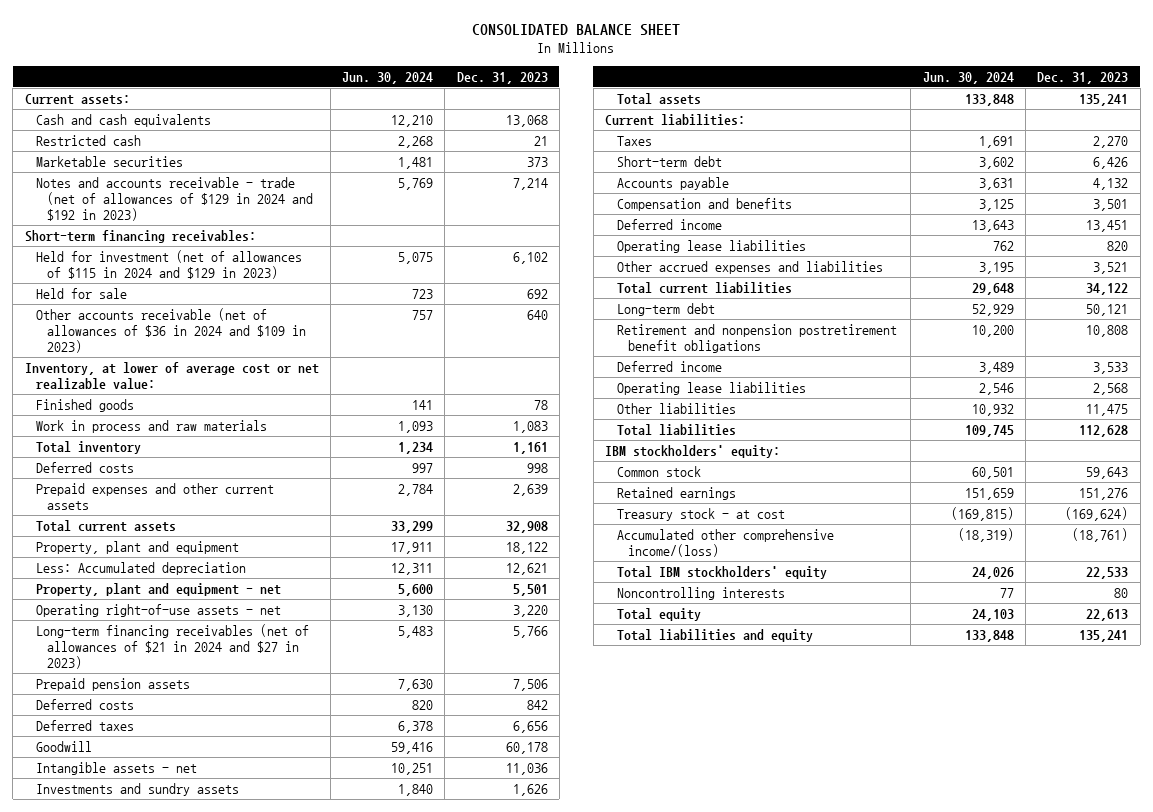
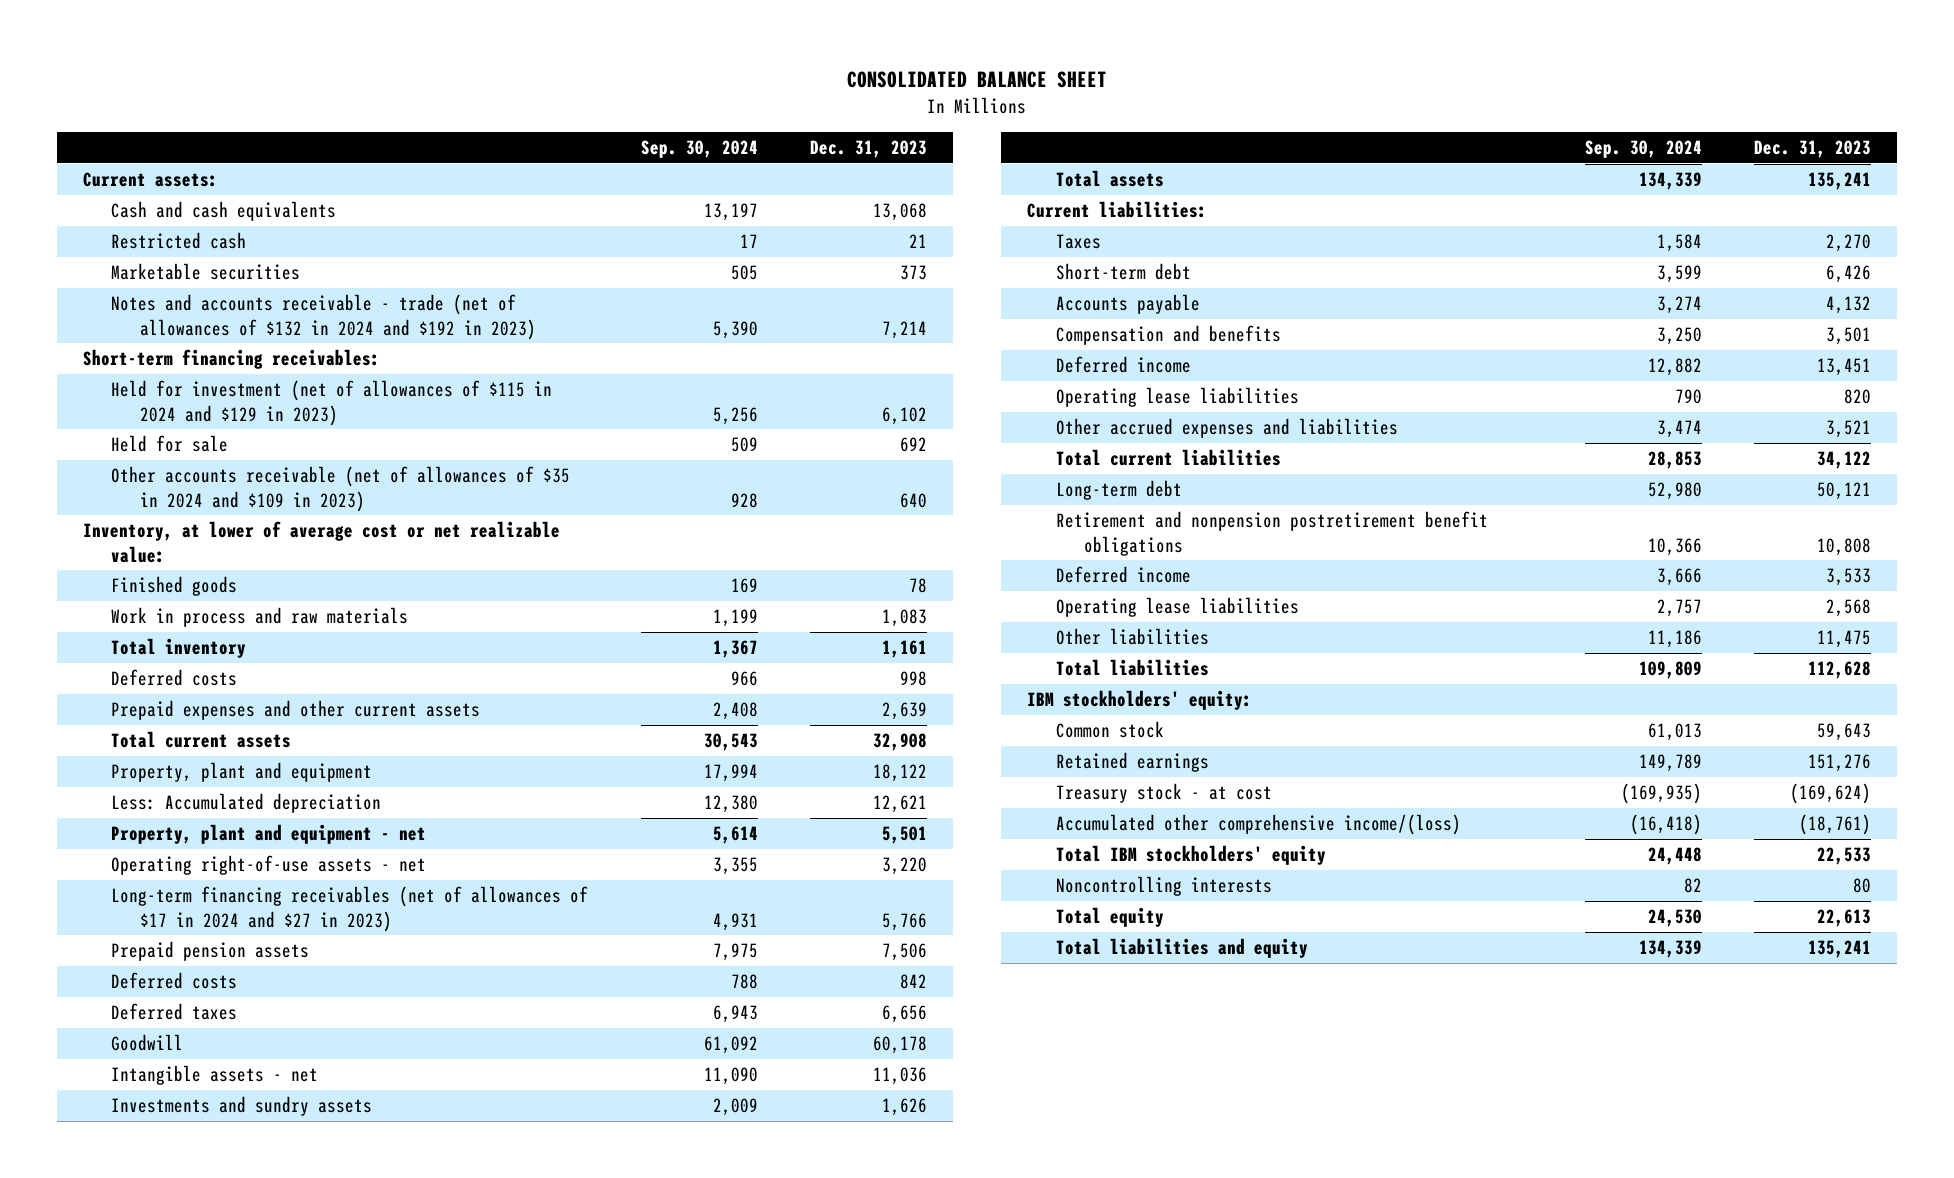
[342,71,434,84] Jun. 30, 2024 -> none
none -> [640,140,758,159] Sep. 30, 2024
[35,176,314,221] Notes and accounts receivable - trade (net of allowances of $129 in 2024 and $192 in 2023) -> [111,294,536,340] Notes and accounts receivable - trade (net of allowances of $132 in 2024 and $192 in 2023)
[35,307,307,353] Other accounts receivable (net of allowances of $36 in 2024 and $109 in 2023) -> [111,466,571,512] Other accounts receivable (net of allowances of $35 in 2024 and $109 in 2023)
[35,623,309,669] Long-term financing receivables (net of allowances of $21 in 2024 and $27 in 2023) -> [111,886,589,932] Long-term financing receivables (net of allowances of $17 in 2024 and $27 in 2023)

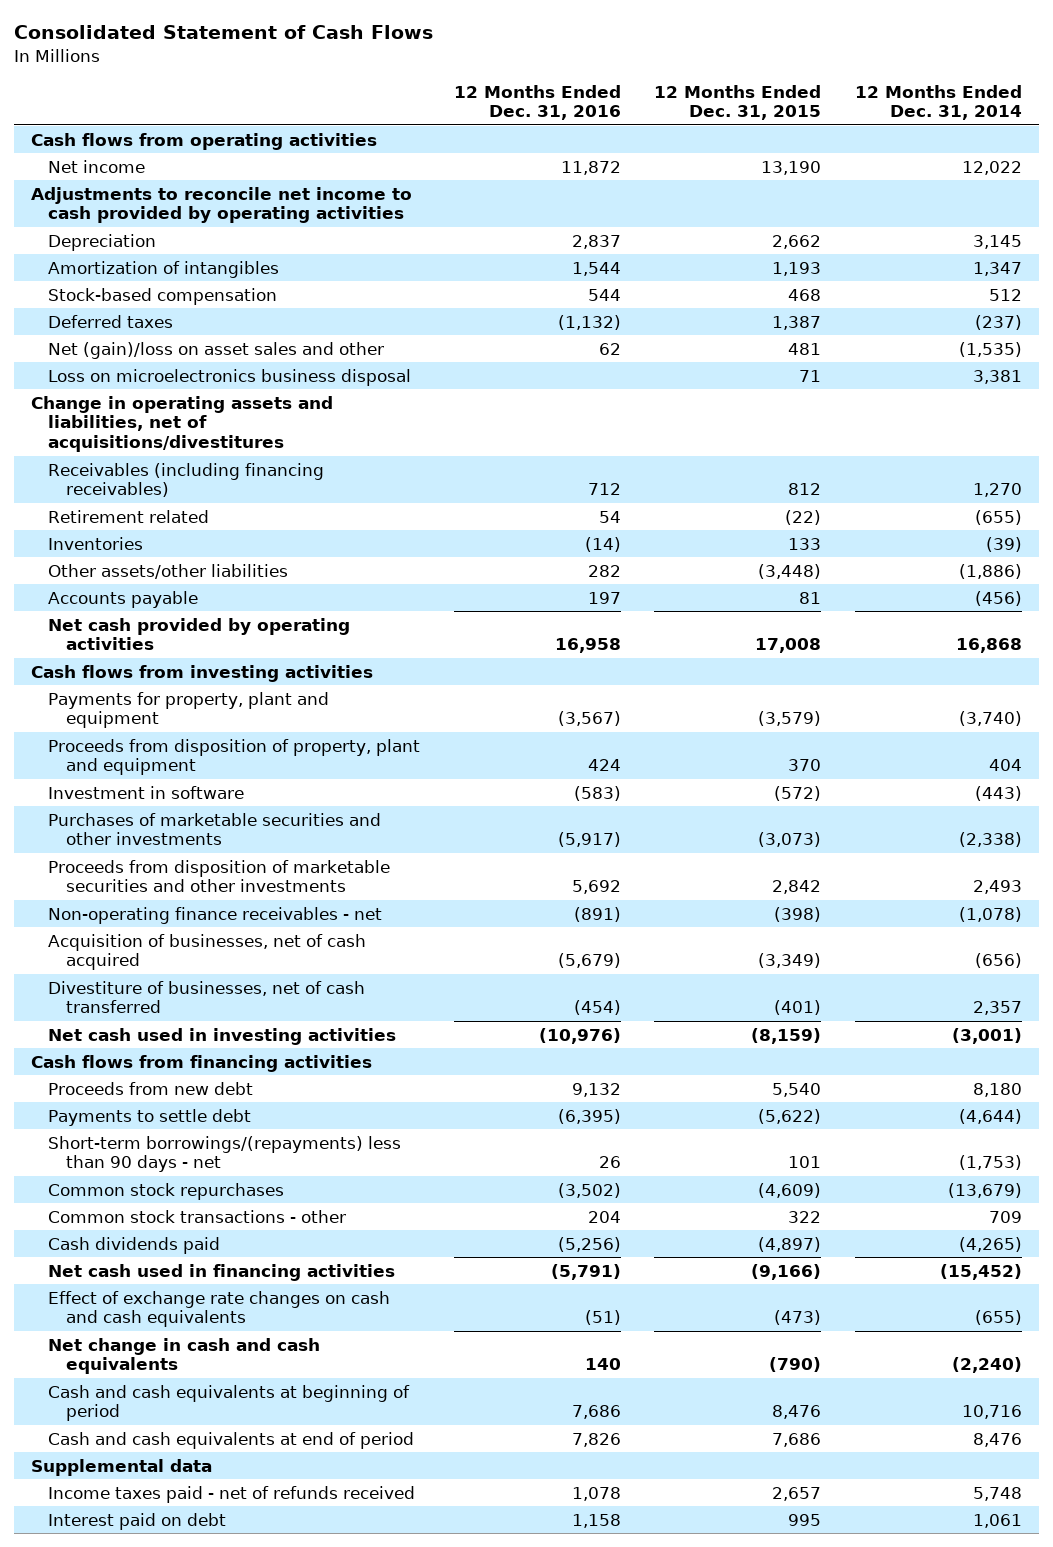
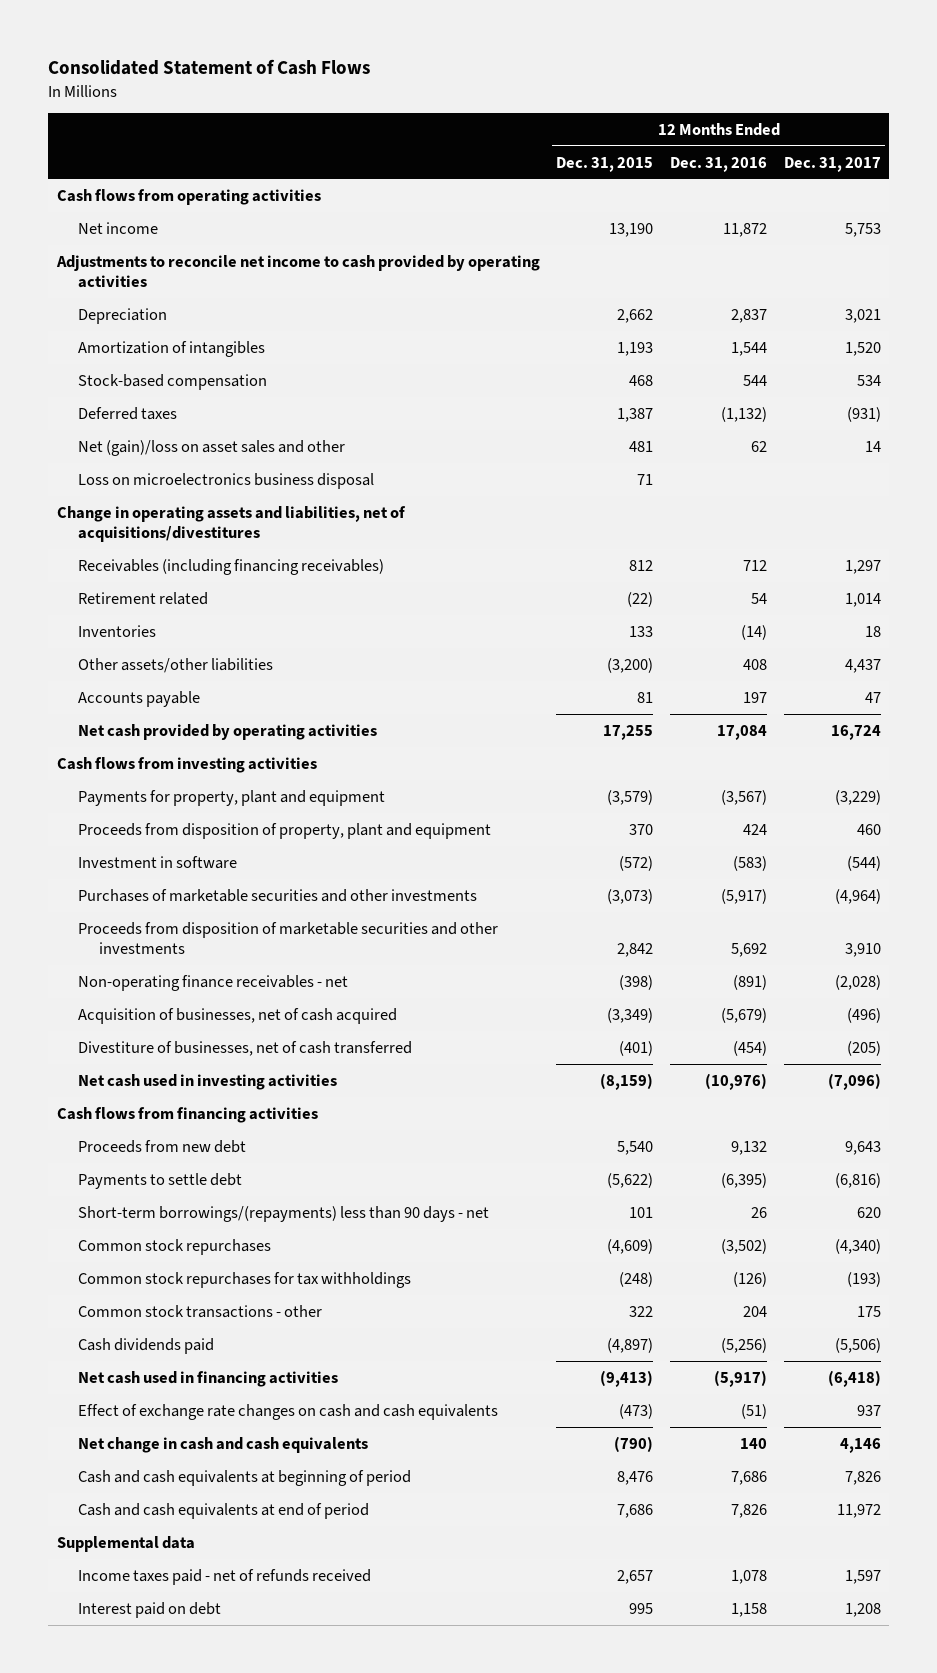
[855,84,1023,121] 12 Months Ended Dec. 31, 2014 -> none
none -> [783,156,881,172] Dec. 31, 2017
[587,564,621,577] 282 -> [743,658,768,670] 408
[758,563,822,579] (3,448) -> [607,657,654,673] (3,200)
[554,638,621,654] 16,958 -> [717,724,768,740] 17,084
[755,638,822,654] 17,008 -> [603,724,654,740] 17,255
none -> [77,1271,411,1288] Common stock repurchases for tax withholdings
[550,1263,621,1280] (5,791) -> [714,1369,768,1387] (5,917)
[751,1263,822,1280] (9,166) -> [600,1369,654,1387] (9,413)

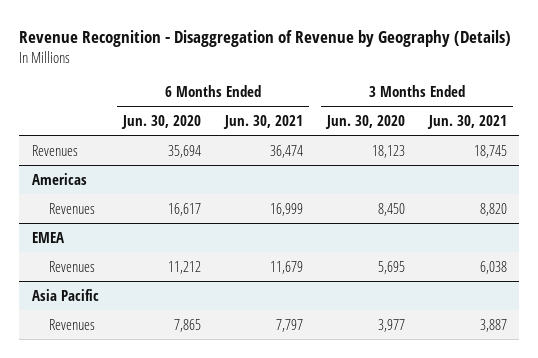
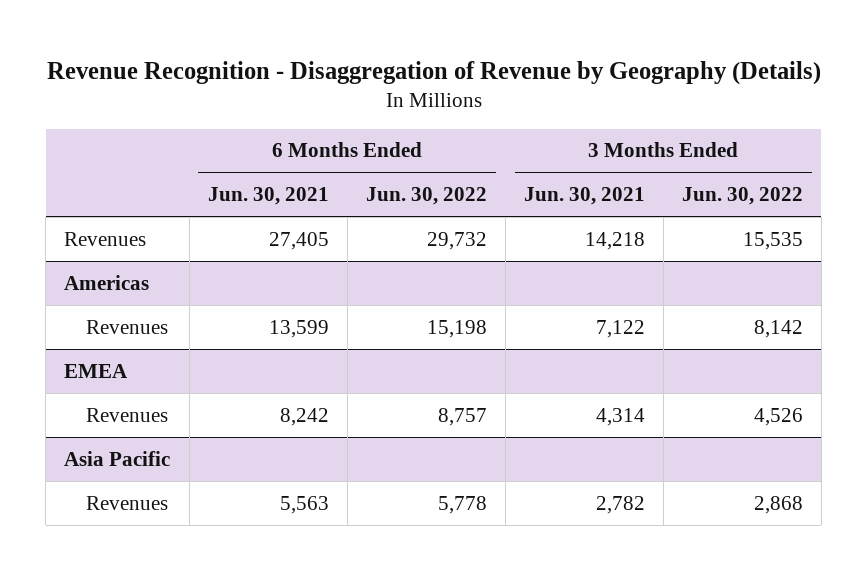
[120,115,201,130] Jun. 30, 2020 -> none
[324,115,405,130] Jun. 30, 2020 -> none
none -> [365,187,487,206] Jun. 30, 2022
none -> [681,187,803,206] Jun. 30, 2022
[269,144,303,158] 36,474 -> [268,231,329,250] 27,405
[473,144,507,158] 18,745 -> [584,231,645,250] 14,218
[269,202,303,216] 16,999 -> [268,319,329,338] 13,599
[479,202,507,216] 8,820 -> [595,319,645,338] 7,122
[269,260,303,274] 11,679 -> [279,407,329,426] 8,242
[479,260,507,274] 6,038 -> [595,407,645,426] 4,314
[275,318,303,332] 7,797 -> [279,495,329,514] 5,563
[479,318,507,332] 3,887 -> [595,495,645,514] 2,782

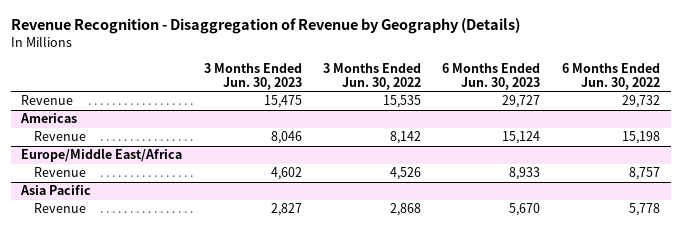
[207,187,329,206] Jun. 30, 2021 -> none
[523,187,645,206] Jun. 30, 2021 -> none
none -> [203,62,302,90] 3 Months Ended Jun. 30, 2023
none -> [442,62,541,90] 6 Months Ended Jun. 30, 2023
[64,231,147,246] Revenues -> [21,95,74,106] Revenue
[85,319,168,334] Revenues -> [33,131,86,142] Revenue
[64,363,129,378] EMEA -> [21,148,183,163] Europe/Middle East/Africa
[85,407,168,422] Revenues -> [33,167,86,178] Revenue
[85,495,168,510] Revenues -> [33,203,86,214] Revenue

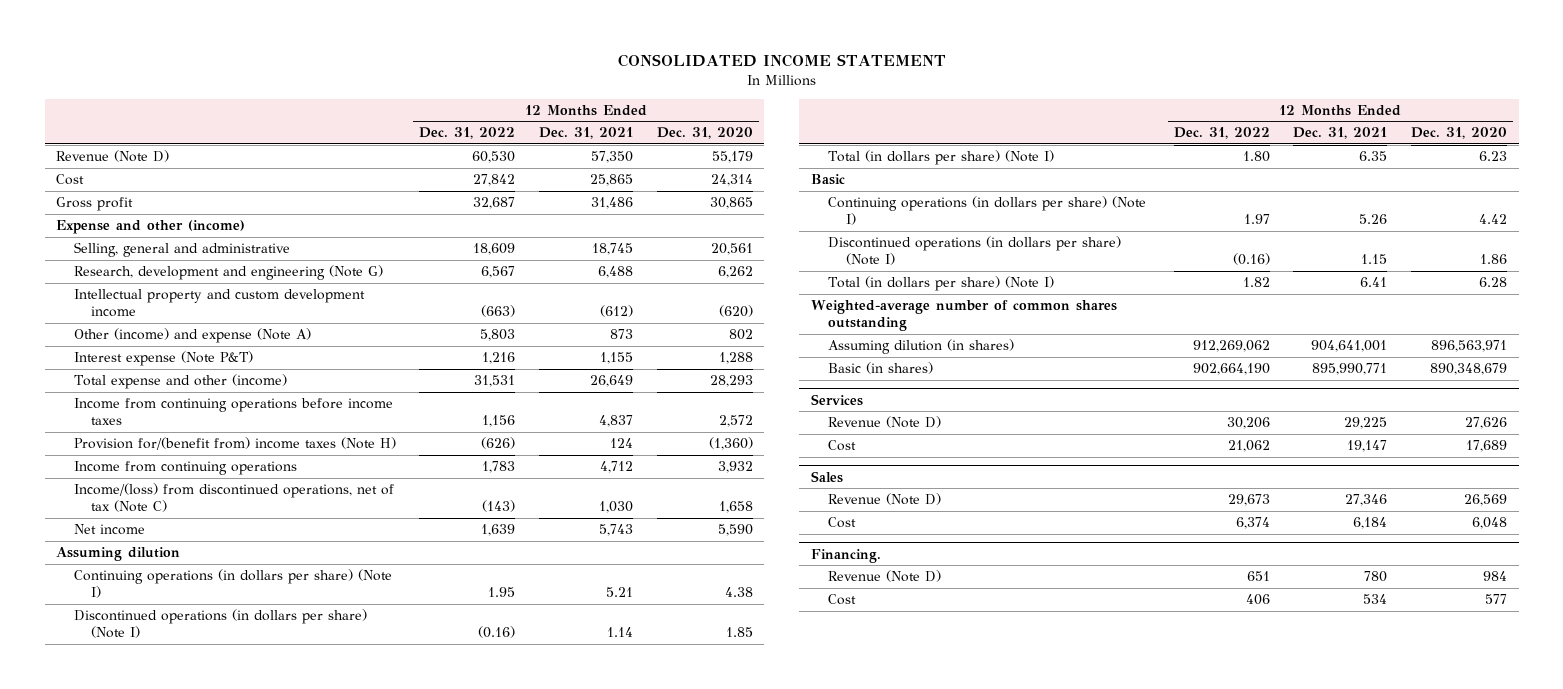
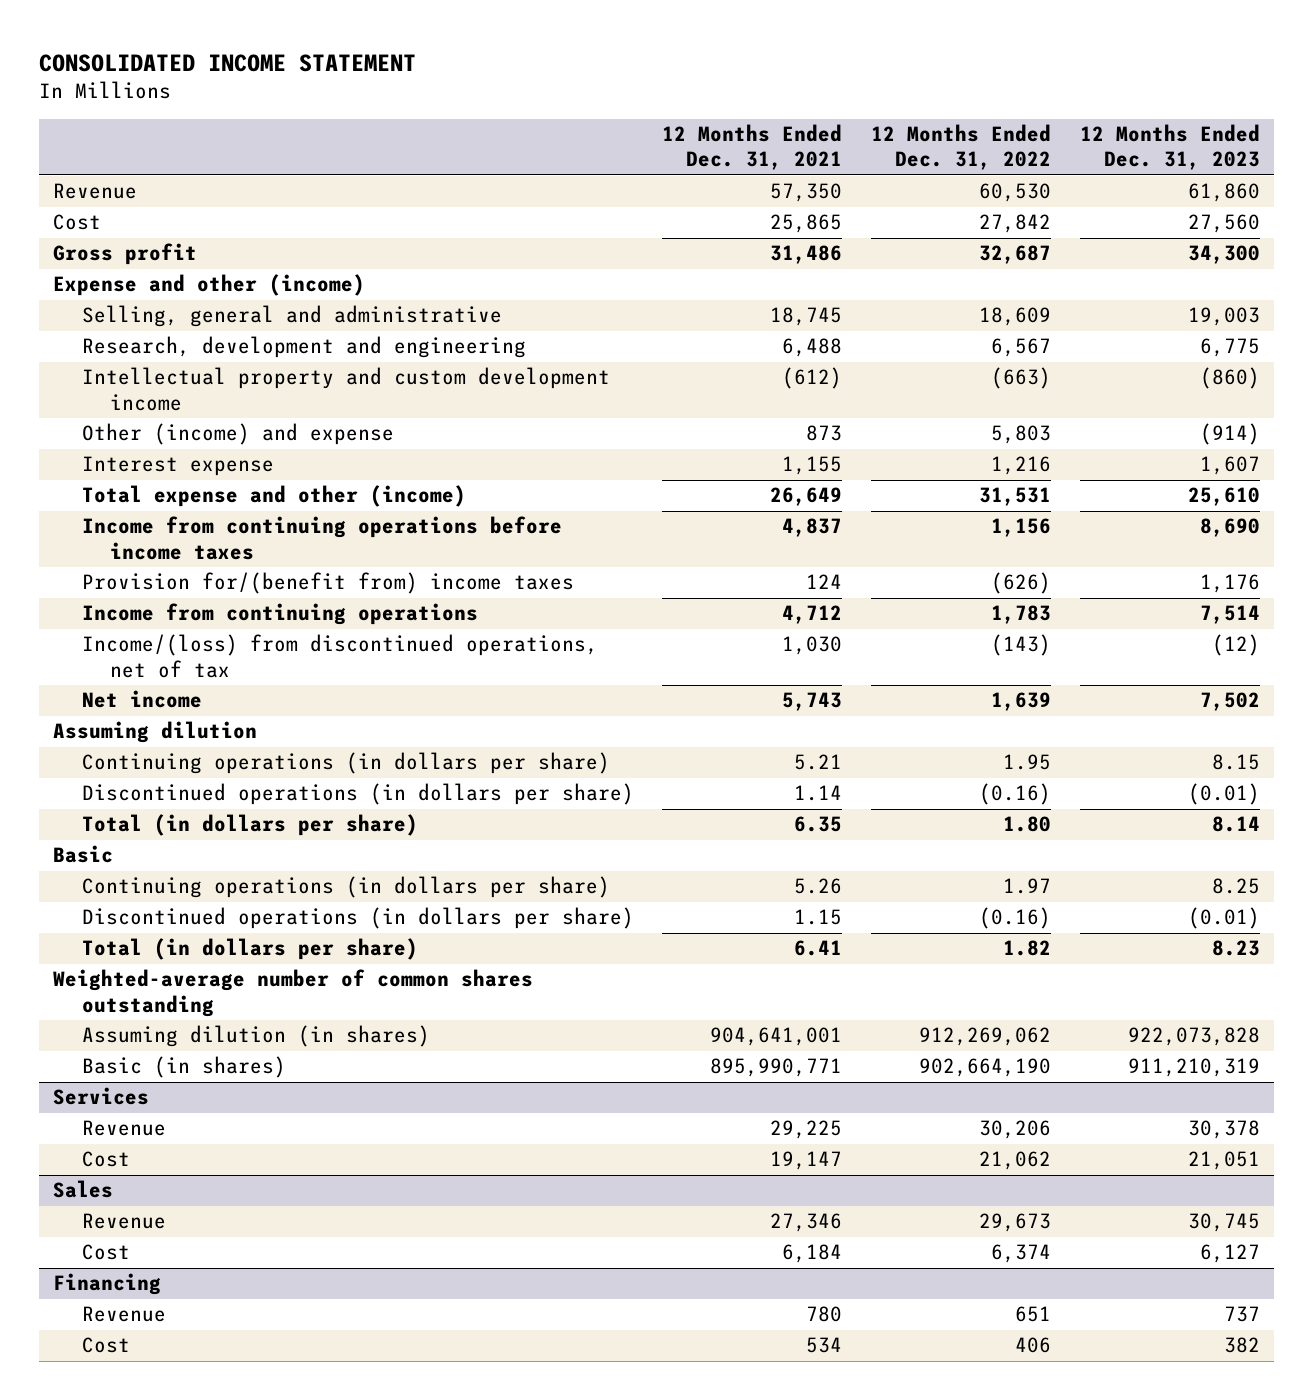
[656,127,753,140] Dec. 31, 2020 -> none
none -> [1079,124,1260,171] 12 Months Ended Dec. 31, 2023
[56,150,170,163] Revenue (Note D) -> [53,183,138,200] Revenue
[73,265,383,281] Research, development and engineering (Note G) -> [81,336,526,359] Research, development and engineering
[73,328,311,344] Other (income) and expense (Note A) -> [81,423,394,446] Other (income) and expense
[73,351,253,367] Interest expense (Note P&T) -> [81,456,274,477] Interest expense
[73,437,396,451] Provision for/(benefit from) income taxes (Note H) -> [81,572,574,595] Provision for/(benefit from) income taxes
[73,483,394,513] Income/(loss) from discontinued operations, net of tax (Note C) -> [81,634,598,678] Income/(loss) from discontinued operations, net of tax
[73,569,392,599] Continuing operations (in dollars per share) (Note I) -> [81,752,610,775] Continuing operations (in dollars per share)
[73,609,367,639] Discontinued operations (in dollars per share) (Note I) -> [81,783,634,806] Discontinued operations (in dollars per share)
[828,150,1055,166] Total (in dollars per share) (Note I) -> [81,814,418,837] Total (in dollars per share)
[828,196,1147,226] Continuing operations (in dollars per share) (Note I) -> [81,876,610,899] Continuing operations (in dollars per share)
[828,236,1122,266] Discontinued operations (in dollars per share) (Note I) -> [81,907,634,930] Discontinued operations (in dollars per share)
[828,276,1055,292] Total (in dollars per share) (Note I) -> [81,938,418,961] Total (in dollars per share)
[828,416,942,429] Revenue (Note D) -> [81,1120,166,1137] Revenue
[828,493,942,506] Revenue (Note D) -> [81,1213,166,1230] Revenue
[810,548,881,563] Financing. -> [53,1273,162,1296] Financing
[828,570,942,583] Revenue (Note D) -> [81,1306,166,1323] Revenue

